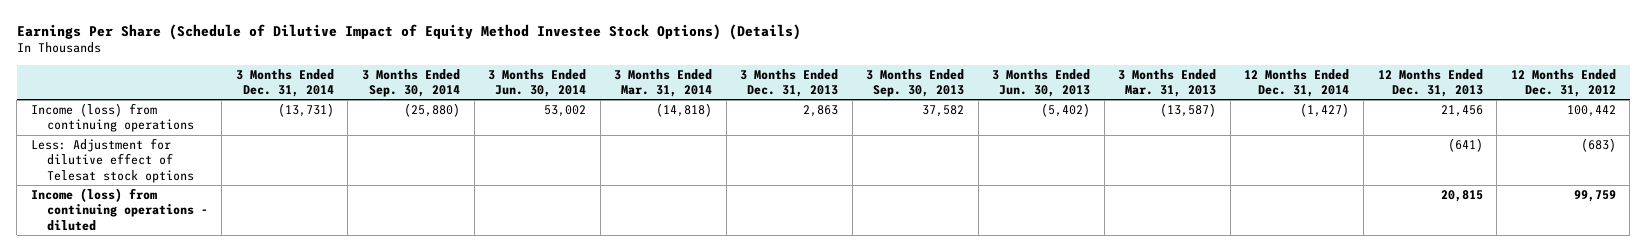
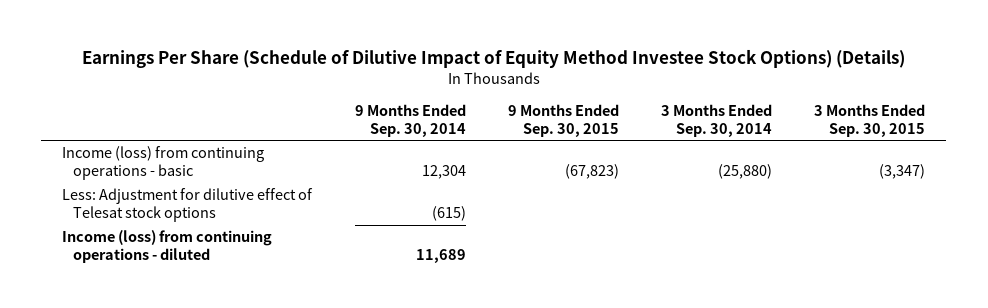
[235,68,334,98] 3 Months Ended Dec. 31, 2014 -> none
[488,68,587,98] 3 Months Ended Jun. 30, 2014 -> none
[614,68,713,98] 3 Months Ended Mar. 31, 2014 -> none
[740,68,839,98] 3 Months Ended Dec. 31, 2013 -> none
[866,68,965,98] 3 Months Ended Sep. 30, 2013 -> none
[992,68,1091,98] 3 Months Ended Jun. 30, 2013 -> none
[1118,68,1217,98] 3 Months Ended Mar. 31, 2013 -> none
[1244,68,1350,98] 12 Months Ended Dec. 31, 2014 -> none
[1377,68,1483,98] 12 Months Ended Dec. 31, 2013 -> none
[1510,68,1616,98] 12 Months Ended Dec. 31, 2012 -> none
none -> [354,103,466,137] 9 Months Ended Sep. 30, 2014
none -> [507,103,619,137] 9 Months Ended Sep. 30, 2015
none -> [814,103,926,137] 3 Months Ended Sep. 30, 2015
[30,102,194,133] Income (loss) from continuing operations -> [62,146,265,181] Income (loss) from continuing operations - basic

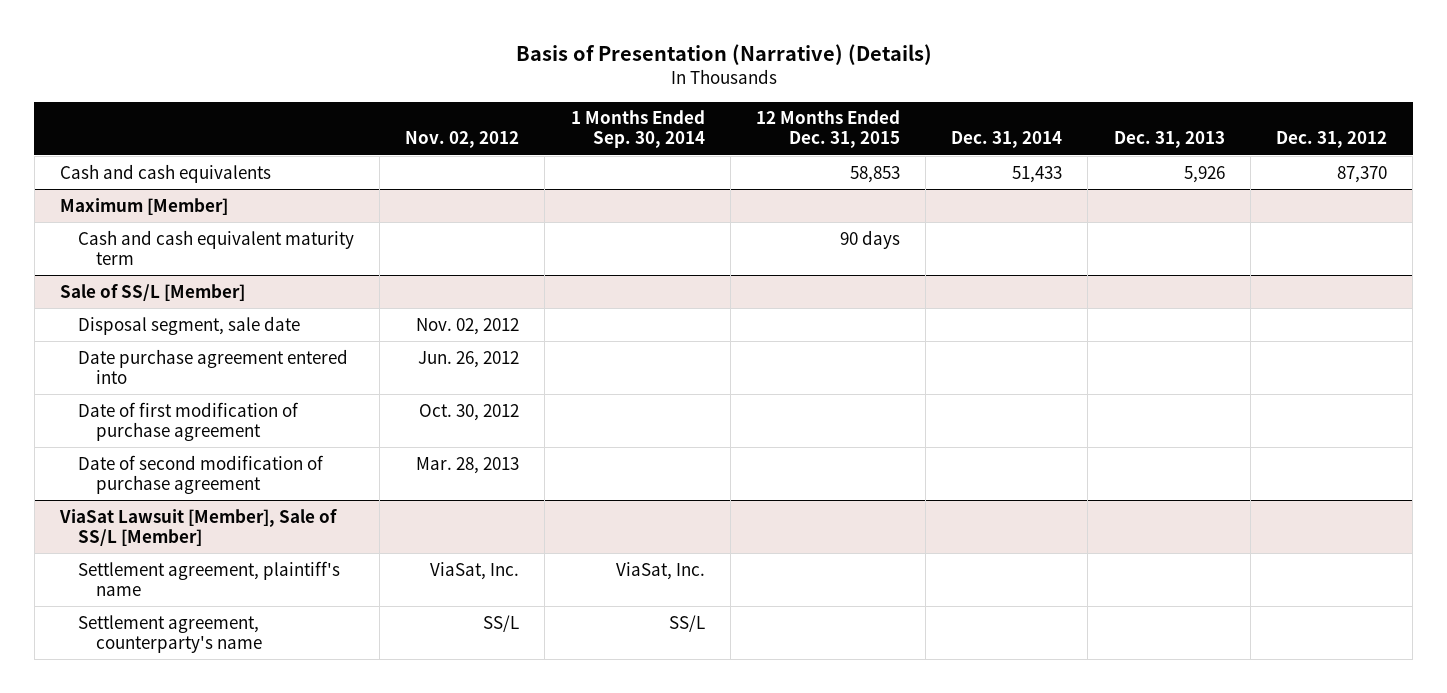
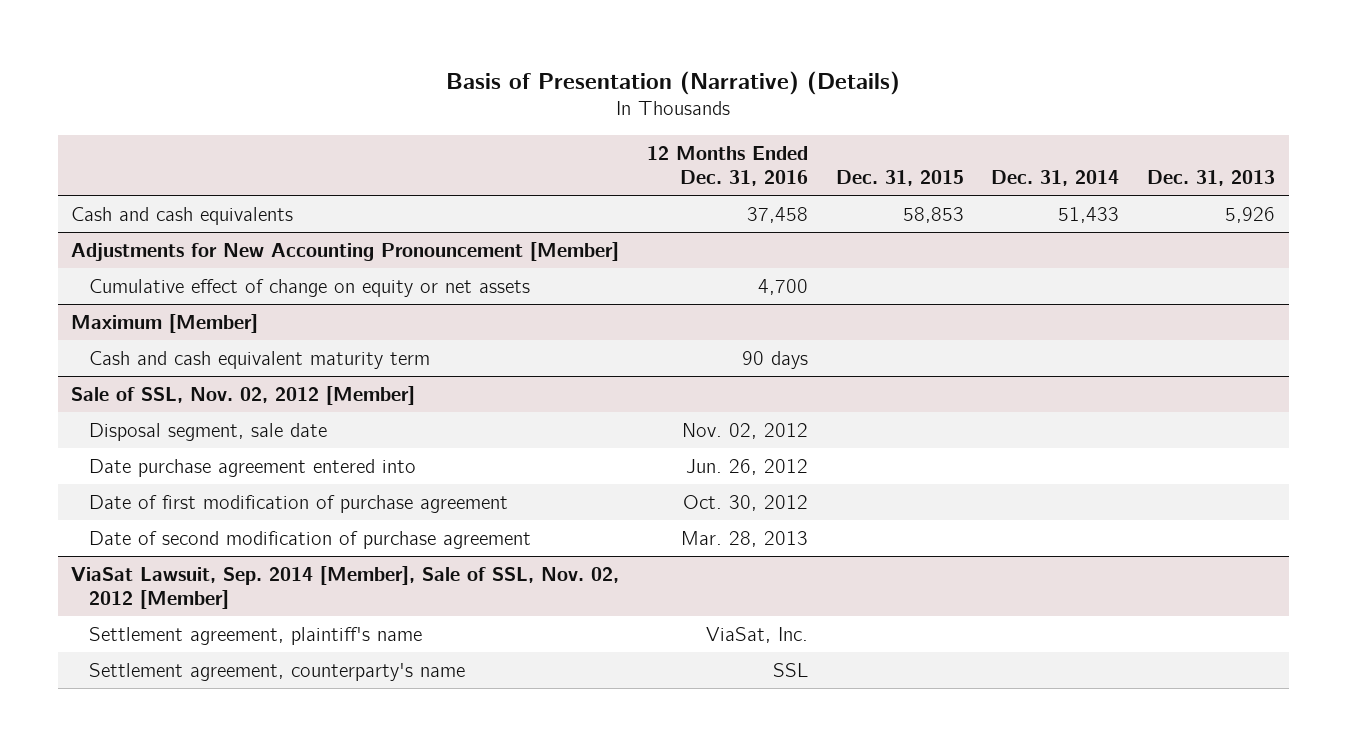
[405,131,520,149] Nov. 02, 2012 -> none
[570,110,705,149] 1 Months Ended Sep. 30, 2014 -> none
[755,110,900,149] 12 Months Ended Dec. 31, 2015 -> none
[1275,131,1387,149] Dec. 31, 2012 -> none
none -> [647,146,809,187] 12 Months Ended Dec. 31, 2016
none -> [835,170,964,187] Dec. 31, 2015
none -> [71,241,620,261] Adjustments for New Accounting Pronouncement [Member]
none -> [89,278,531,297] Cumulative effect of change on equity or net assets
[60,283,246,301] Sale of SS/L [Member] -> [71,385,416,405] Sale of SSL, Nov. 02, 2012 [Member]
[59,508,338,546] ViaSat Lawsuit [Member], Sale of SS/L [Member] -> none
[77,560,340,596] Settlement agreement, plaintiff's name -> none
[77,614,262,653] Settlement agreement, counterparty's name -> none
none -> [71,565,620,609] ViaSat Lawsuit, Sep. 2014 [Member], Sale of SSL, Nov. 02, 2012 [Member]
none -> [89,626,423,645] Settlement agreement, plaintiff's name
none -> [89,662,466,681] Settlement agreement, counterparty's name

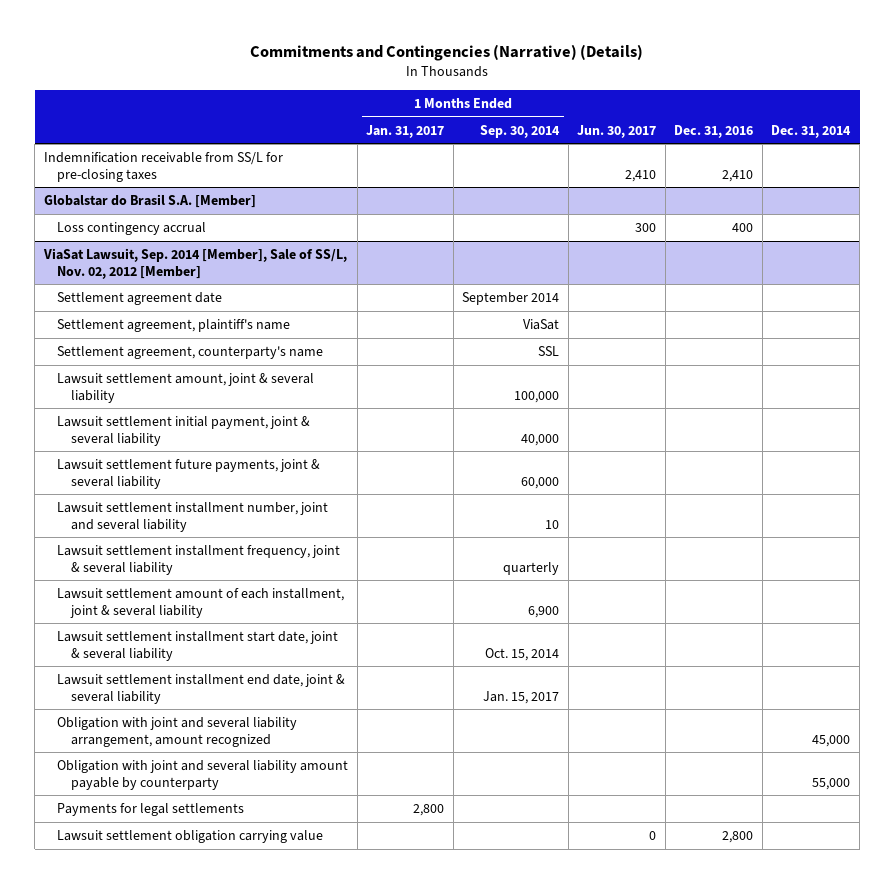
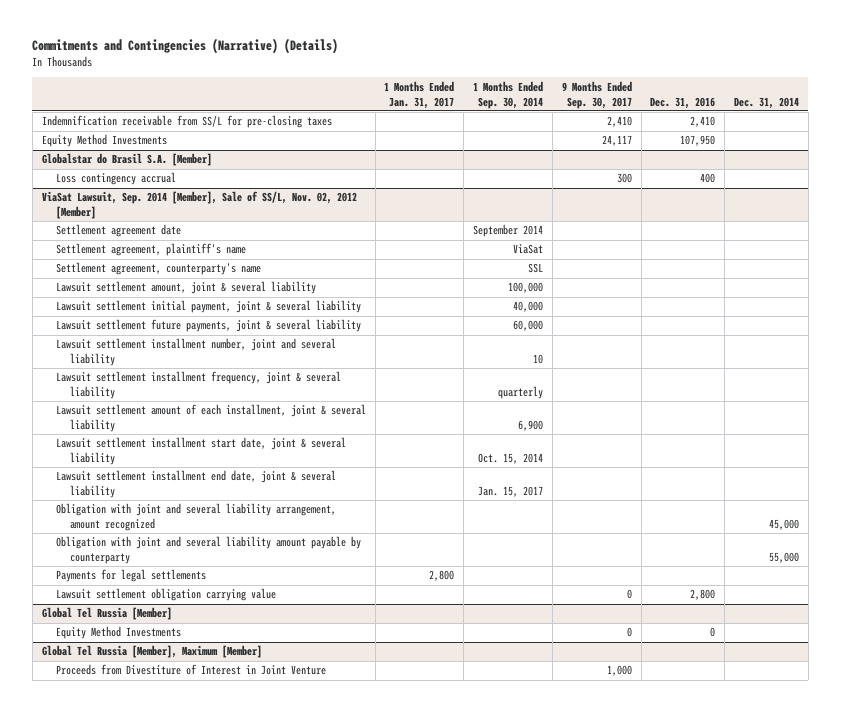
[577,124,657,138] Jun. 30, 2017 -> none
none -> [561,80,632,109] 9 Months Ended Sep. 30, 2017
none -> [41,134,167,148] Equity Method Investments
none -> [41,607,172,621] Global Tel Russia [Member]
none -> [55,626,181,640] Equity Method Investments
none -> [41,645,262,659] Global Tel Russia [Member], Maximum [Member]
none -> [55,664,326,676] Proceeds from Divestiture of Interest in Joint Venture

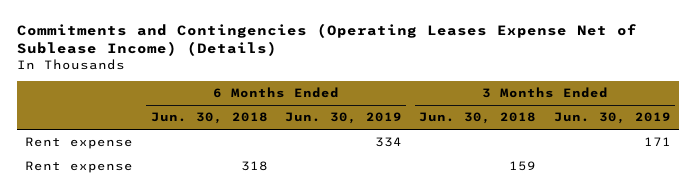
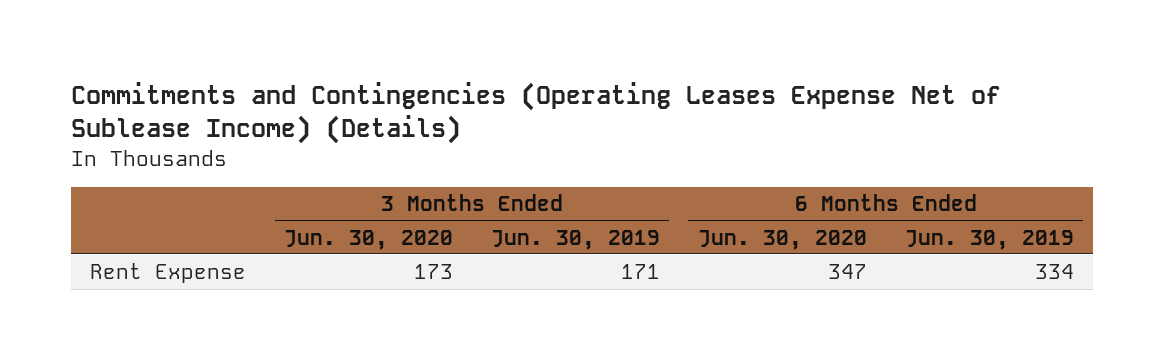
[150,112,268,125] Jun. 30, 2018 -> none
[419,112,537,125] Jun. 30, 2018 -> none
none -> [284,229,454,250] Jun. 30, 2020
none -> [697,229,867,250] Jun. 30, 2020
[25,161,134,174] Rent expense -> none
[25,137,134,150] Rent expense -> [90,263,247,284] Rent Expense

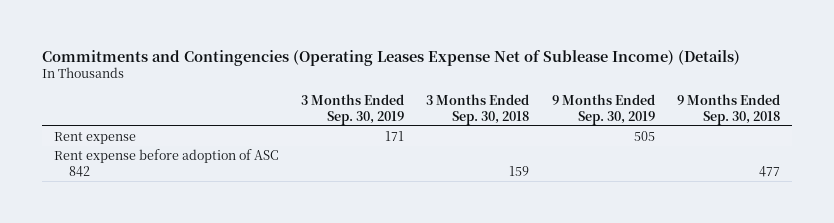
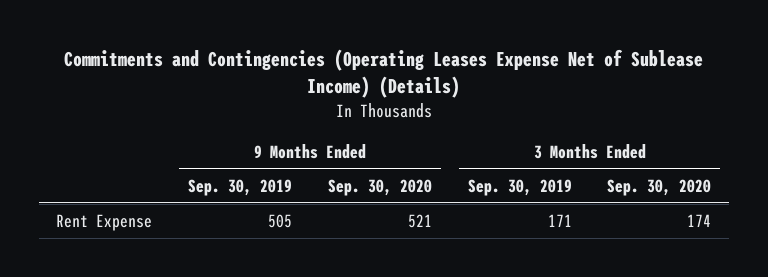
[426,93,530,125] 3 Months Ended Sep. 30, 2018 -> none
[677,93,781,125] 9 Months Ended Sep. 30, 2018 -> none
none -> [327,178,432,196] Sep. 30, 2020
none -> [607,178,712,196] Sep. 30, 2020
[53,148,279,177] Rent expense before adoption of ASC 842 -> none
[53,131,136,144] Rent expense -> [56,214,153,232] Rent Expense

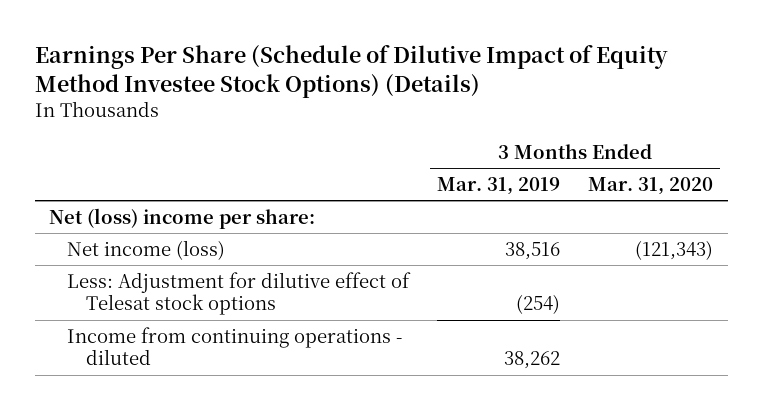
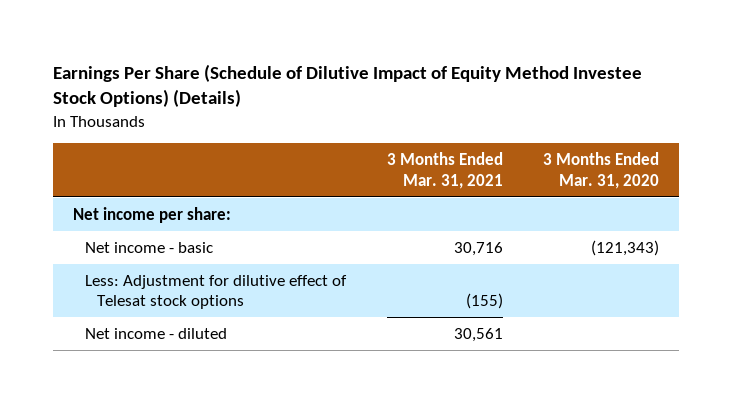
[437,176,561,195] Mar. 31, 2019 -> none
none -> [386,152,503,189] 3 Months Ended Mar. 31, 2021
[48,207,315,229] Net (loss) income per share: -> [73,206,232,223] Net income per share:
[67,239,226,260] Net income (loss) -> [85,241,214,253] Net income - basic
[67,326,403,366] Income from continuing operations - diluted -> [85,327,228,339] Net income - diluted

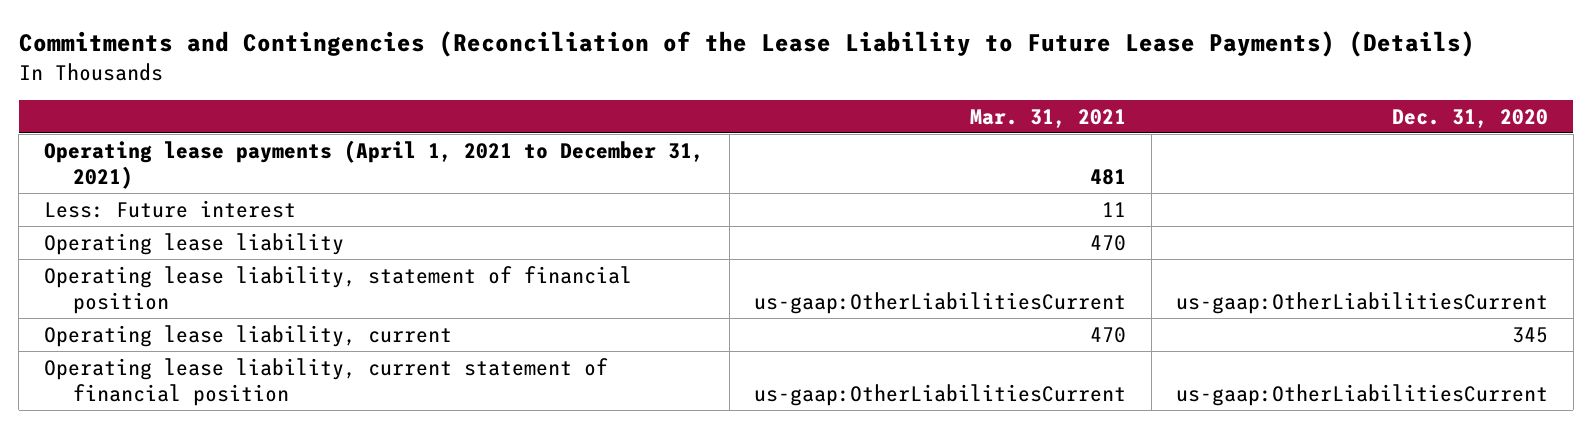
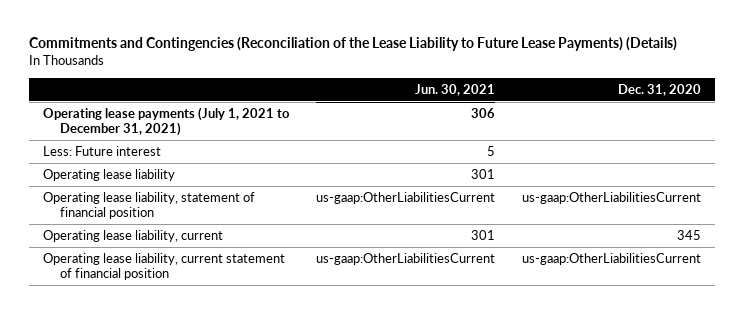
[970,108,1127,128] Mar. 31, 2021 -> none
none -> [414,83,495,96] Jun. 30, 2021
[44,139,705,190] Operating lease payments (April 1, 2021 to December 31, 2021) -> [42,107,290,137] Operating lease payments (July 1, 2021 to December 31, 2021)

